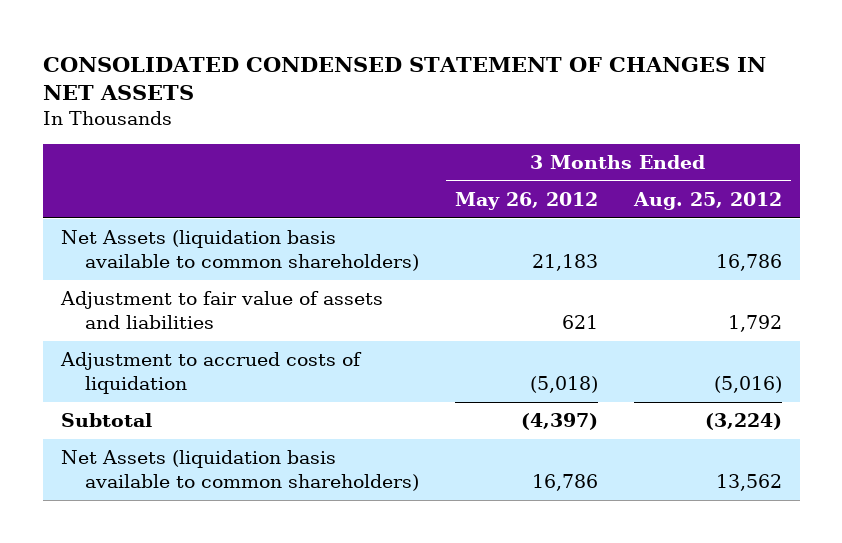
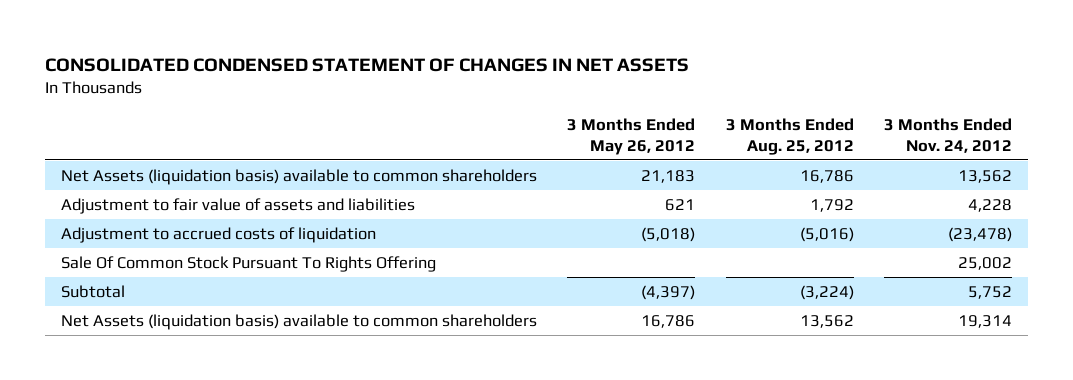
none -> [884,117,1013,153] 3 Months Ended Nov. 24, 2012
[60,230,419,272] Net Assets (liquidation basis available to common shareholders) -> [60,168,537,185] Net Assets (liquidation basis) available to common shareholders
none -> [60,255,436,272] Sale Of Common Stock Pursuant To Rights Offering
[60,450,419,492] Net Assets (liquidation basis available to common shareholders) -> [60,313,537,330] Net Assets (liquidation basis) available to common shareholders

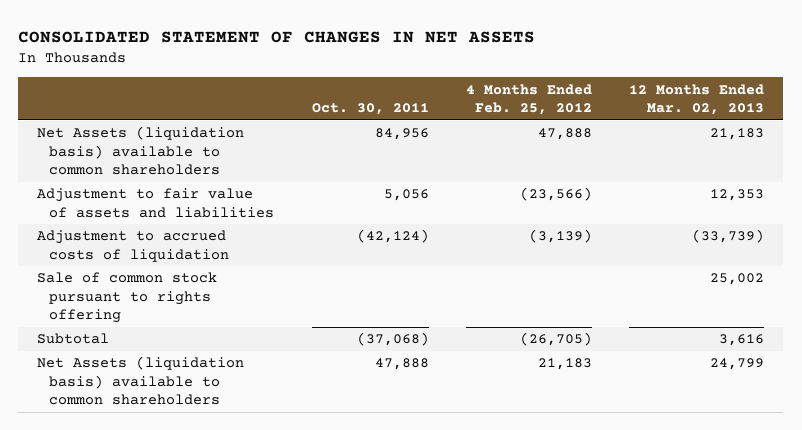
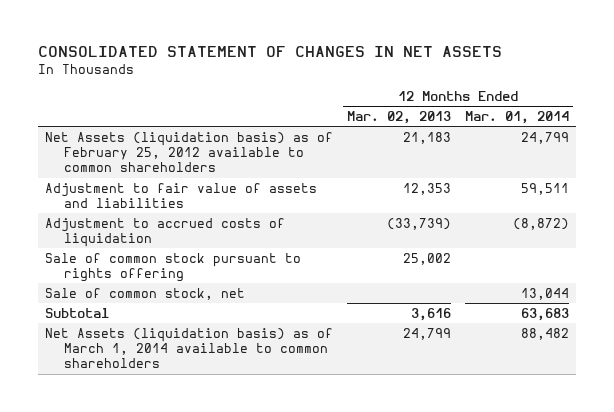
[311,102,429,115] Oct. 30, 2011 -> none
[466,83,593,115] 4 Months Ended Feb. 25, 2012 -> none
none -> [465,111,570,125] Mar. 01, 2014
[37,126,245,176] Net Assets (liquidation basis) available to common shareholders -> [44,131,333,173] Net Assets (liquidation basis) as of February 25, 2012 available to common shareholders
none -> [44,287,245,300] Sale of common stock, net
[37,356,245,406] Net Assets (liquidation basis) available to common shareholders -> [44,327,333,369] Net Assets (liquidation basis) as of March 1, 2014 available to common shareholders

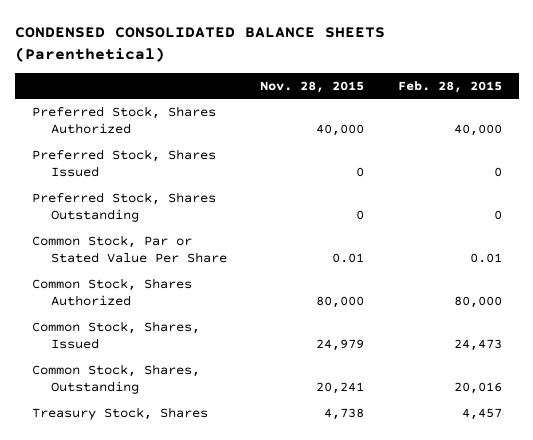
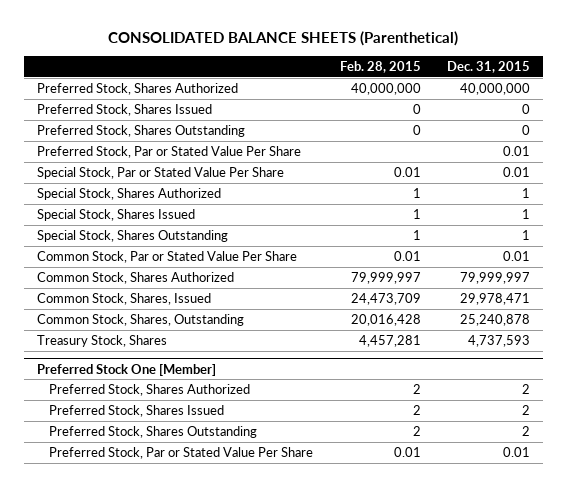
[14,26,385,62] CONDENSED CONSOLIDATED BALANCE SHEETS (Parenthetical) -> [108,31,459,47] CONSOLIDATED BALANCE SHEETS (Parenthetical)
[260,80,365,93] Nov. 28, 2015 -> none
none -> [447,61,531,74] Dec. 31, 2015
[453,124,502,137] 40,000 -> [350,82,421,95] 40,000,000
none -> [36,145,301,158] Preferred Stock, Par or Stated Value Per Share
none -> [36,166,284,179] Special Stock, Par or Stated Value Per Share
none -> [36,187,221,200] Special Stock, Shares Authorized
none -> [36,208,195,221] Special Stock, Shares Issued
none -> [36,229,228,242] Special Stock, Shares Outstanding
[453,296,502,309] 80,000 -> [350,271,421,284] 79,999,997
[453,339,502,352] 24,473 -> [350,292,421,305] 24,473,709
[453,382,502,395] 20,016 -> [350,313,421,326] 20,016,428
[461,407,502,420] 4,457 -> [358,334,421,347] 4,457,281
none -> [36,363,216,376] Preferred Stock One [Member]
none -> [49,383,251,396] Preferred Stock, Shares Authorized
none -> [49,404,225,417] Preferred Stock, Shares Issued
none -> [49,425,258,438] Preferred Stock, Shares Outstanding
none -> [49,446,314,459] Preferred Stock, Par or Stated Value Per Share

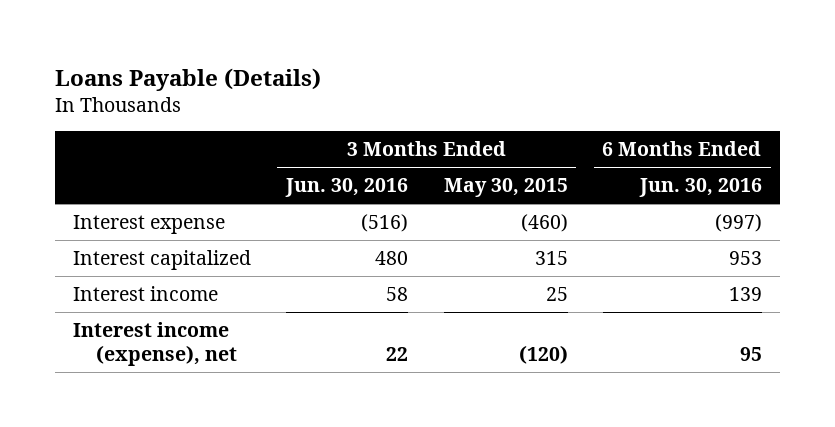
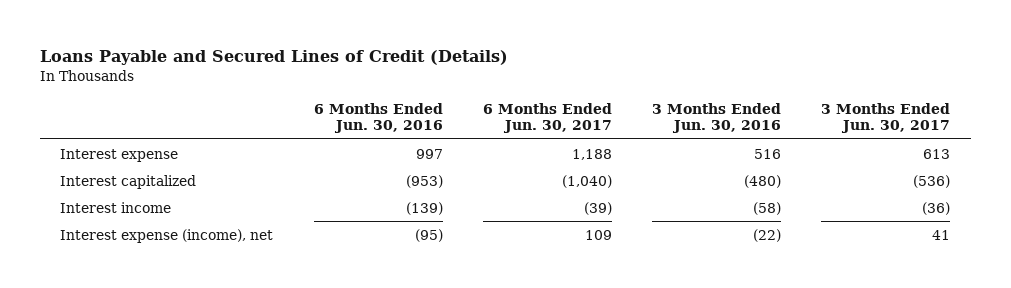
[55,67,322,91] Loans Payable (Details) -> [40,50,509,66] Loans Payable and Secured Lines of Credit (Details)
[443,178,568,198] May 30, 2015 -> none
none -> [482,102,612,134] 6 Months Ended Jun. 30, 2017
none -> [821,102,951,134] 3 Months Ended Jun. 30, 2017
[361,213,409,232] (516) -> [754,148,782,159] 516
[714,213,762,232] (997) -> [415,148,443,159] 997
[375,250,409,265] 480 -> [744,174,782,188] (480)
[728,250,762,265] 953 -> [405,174,443,188] (953)
[386,286,409,301] 58 -> [753,201,782,215] (58)
[728,286,762,301] 139 -> [405,201,443,215] (139)
[72,321,237,366] Interest income (expense), net -> [60,228,274,243] Interest expense (income), net
[386,346,409,361] 22 -> [753,228,782,242] (22)
[739,346,762,361] 95 -> [414,228,443,242] (95)

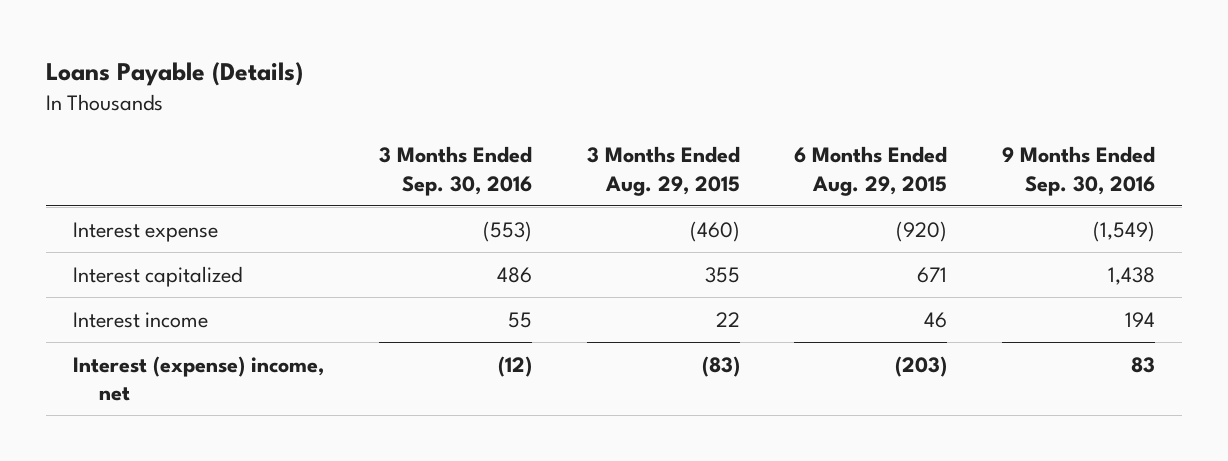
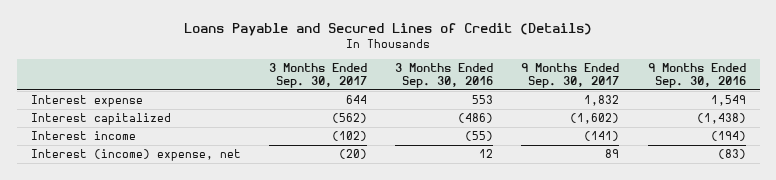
[45,62,303,87] Loans Payable (Details) -> [184,23,593,37] Loans Payable and Secured Lines of Credit (Details)
[586,145,740,196] 3 Months Ended Aug. 29, 2015 -> none
[794,145,948,196] 6 Months Ended Aug. 29, 2015 -> none
none -> [268,62,367,88] 3 Months Ended Sep. 30, 2017
none -> [521,62,620,88] 9 Months Ended Sep. 30, 2017
[482,220,532,242] (553) -> [472,95,494,105] 553
[1092,220,1155,242] (1,549) -> [710,95,746,107] 1,549
[496,266,532,283] 486 -> [458,113,494,124] (486)
[1107,266,1155,285] 1,438 -> [696,113,746,125] (1,438)
[507,311,532,328] 55 -> [465,131,494,142] (55)
[1124,311,1155,327] 194 -> [710,131,746,142] (194)
[73,355,325,402] Interest (expense) income, net -> [30,149,241,162] Interest (income) expense, net
[497,355,532,377] (12) -> [479,149,494,159] 12
[1130,356,1155,373] 83 -> [717,149,746,160] (83)

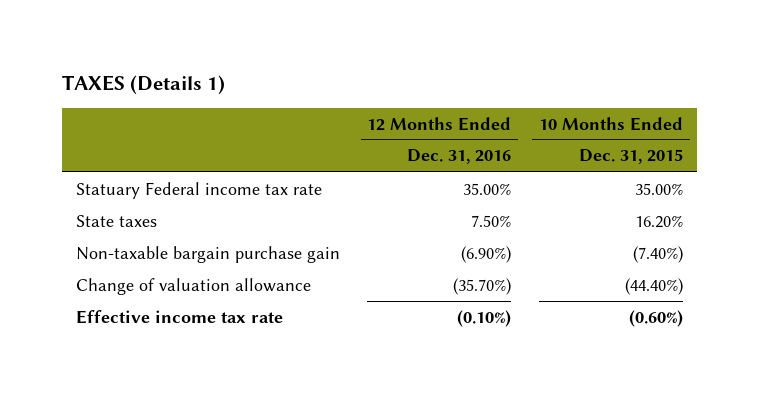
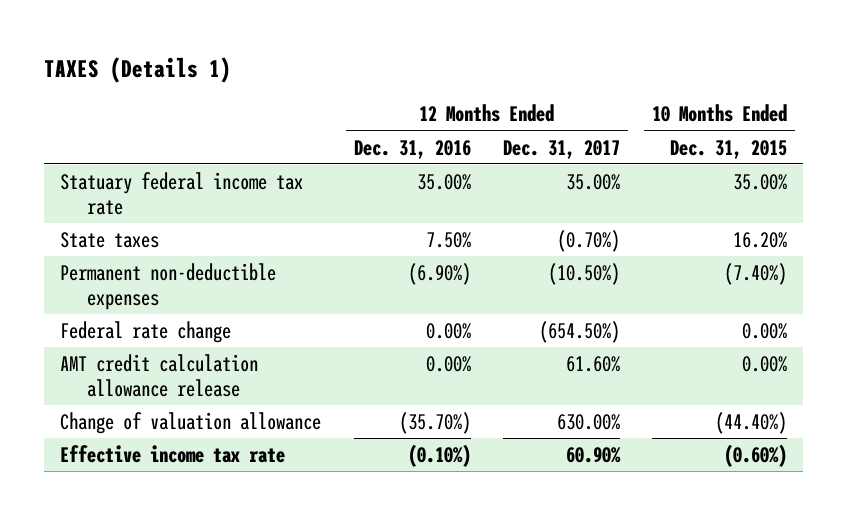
none -> [502,139,620,159] Dec. 31, 2017
[76,181,323,199] Statuary Federal income tax rate -> [60,171,304,216] Statuary federal income tax rate
[76,245,341,263] Non-taxable bargain purchase gain -> [60,262,277,311] Permanent non-deductible expenses
none -> [60,320,232,343] Federal rate change
none -> [60,353,259,398] AMT credit calculation allowance release

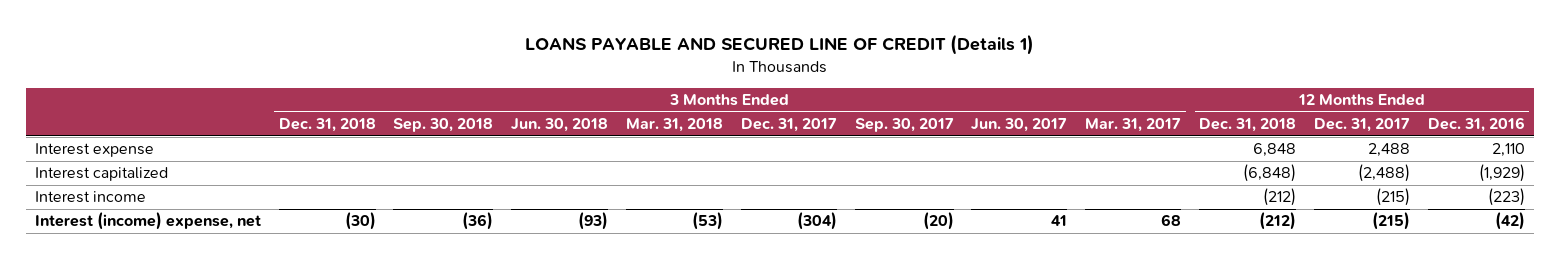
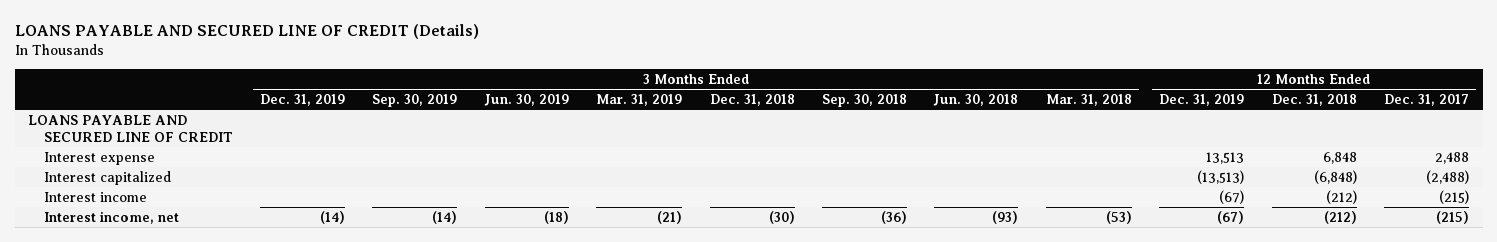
[524,34,1034,56] LOANS PAYABLE AND SECURED LINE OF CREDIT (Details 1) -> [14,24,479,40] LOANS PAYABLE AND SECURED LINE OF CREDIT (Details)
[740,117,837,132] Dec. 31, 2017 -> none
[854,117,954,132] Sep. 30, 2017 -> none
[971,117,1068,132] Jun. 30, 2017 -> none
[1085,117,1182,132] Mar. 31, 2017 -> none
[1427,116,1525,132] Dec. 31, 2016 -> none
none -> [260,94,346,107] Dec. 31, 2019
none -> [372,94,458,108] Sep. 30, 2019
none -> [483,94,569,107] Jun. 30, 2019
none -> [596,94,683,107] Mar. 31, 2019
none -> [1159,94,1245,107] Dec. 31, 2019
none -> [28,114,233,142] LOANS PAYABLE AND SECURED LINE OF CREDIT
[34,212,261,231] Interest (income) expense, net -> [43,210,179,224] Interest income, net

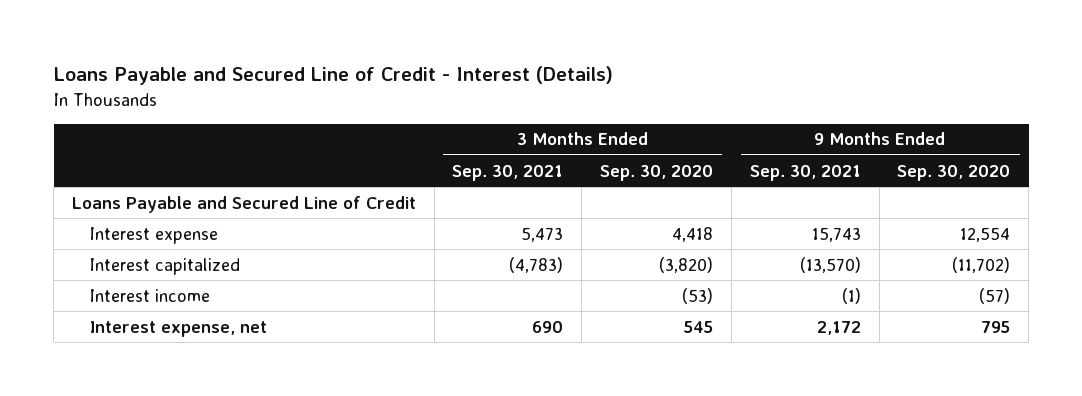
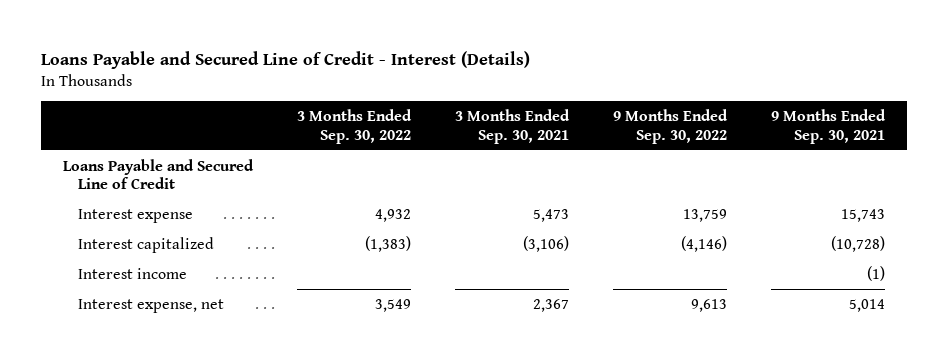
[600,164,714,181] Sep. 30, 2020 -> none
[897,164,1011,181] Sep. 30, 2020 -> none
none -> [297,109,413,144] 3 Months Ended Sep. 30, 2022
none -> [613,109,729,144] 9 Months Ended Sep. 30, 2022
[509,256,564,273] (4,783) -> [523,235,570,252] (3,106)
[799,256,861,273] (13,570) -> [831,235,886,252] (10,728)
[532,320,564,333] 690 -> [533,298,570,312] 2,367
[816,320,861,335] 2,172 -> [849,298,886,312] 5,014

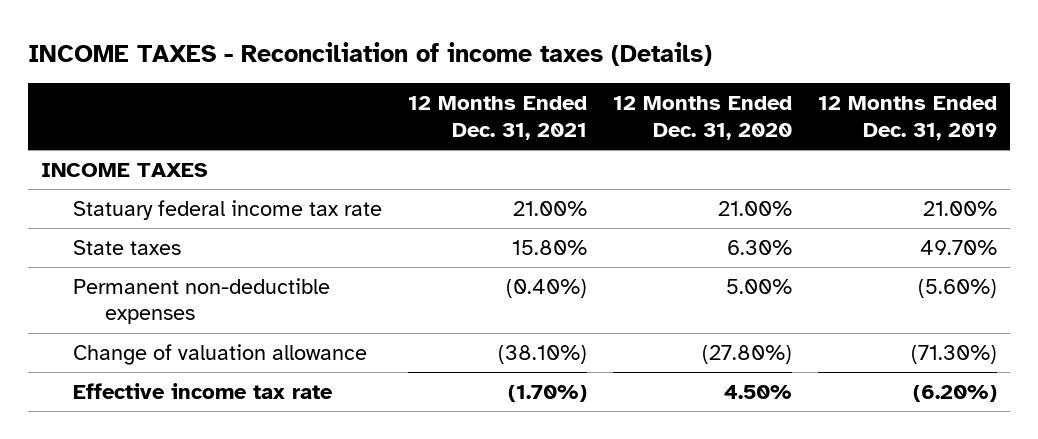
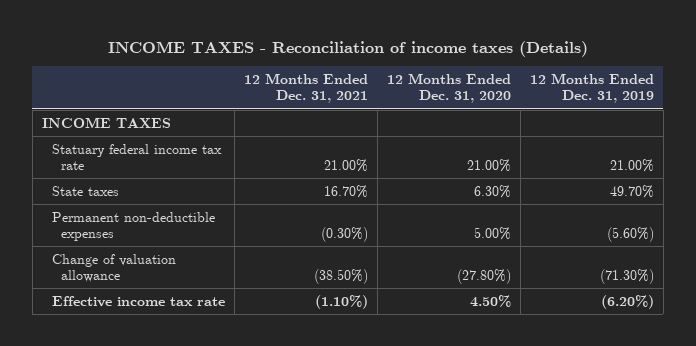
[511,240,587,256] 15.80% -> [323,184,368,198] 16.70%
[505,279,587,299] (0.40%) -> [320,226,368,242] (0.30%)
[497,345,587,365] (38.10%) -> [313,268,368,284] (38.50%)
[507,385,587,403] (1.70%) -> [314,294,368,309] (1.10%)

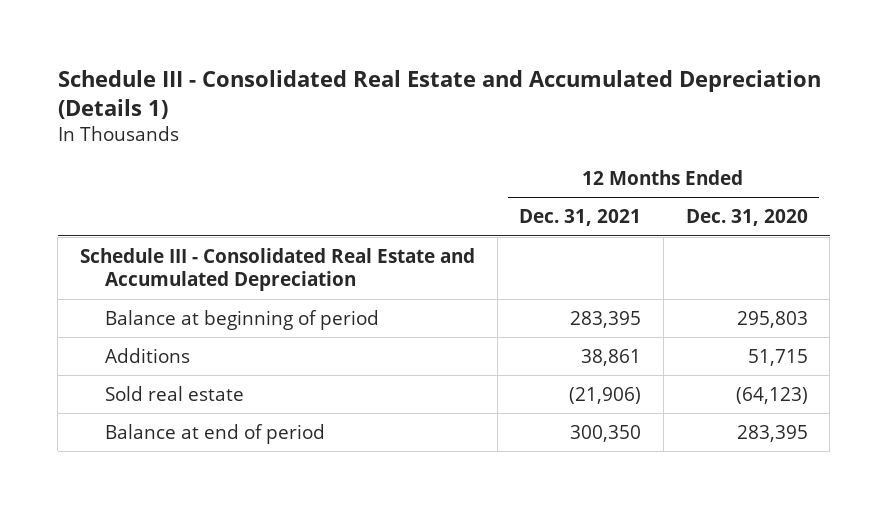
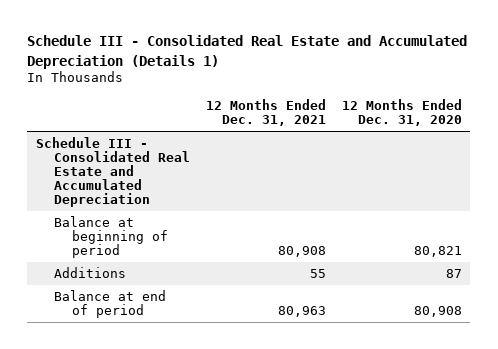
[104,385,244,401] Sold real estate -> none
[570,310,642,328] 283,395 -> [277,246,326,258] 80,908
[736,310,808,328] 295,803 -> [414,246,463,258] 80,821
[581,348,642,366] 38,861 -> [309,268,326,278] 55
[747,348,808,366] 51,715 -> [446,268,463,278] 87
[570,424,642,442] 300,350 -> [277,305,326,317] 80,963
[736,424,808,442] 283,395 -> [414,305,463,317] 80,908

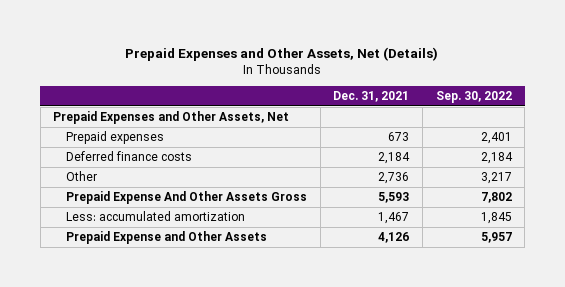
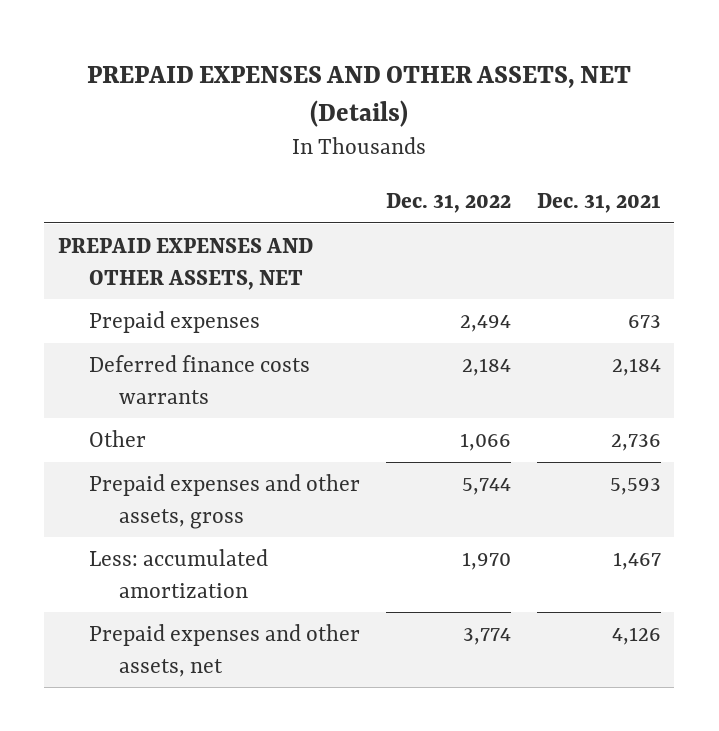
[125,47,439,62] Prepaid Expenses and Other Assets, Net (Details) -> [87,65,632,128] PREPAID EXPENSES AND OTHER ASSETS, NET (Details)
[435,91,512,104] Sep. 30, 2022 -> none
none -> [385,192,511,213] Dec. 31, 2022
[53,111,290,125] Prepaid Expenses and Other Assets, Net -> [57,237,313,290] PREPAID EXPENSES AND OTHER ASSETS, NET
[66,151,193,162] Deferred finance costs -> [88,354,310,404] Deferred finance costs warrants
[66,191,308,205] Prepaid Expense And Other Assets Gross -> [88,473,360,529] Prepaid expenses and other assets, gross
[66,231,268,245] Prepaid Expense and Other Assets -> [88,623,360,677] Prepaid expenses and other assets, net

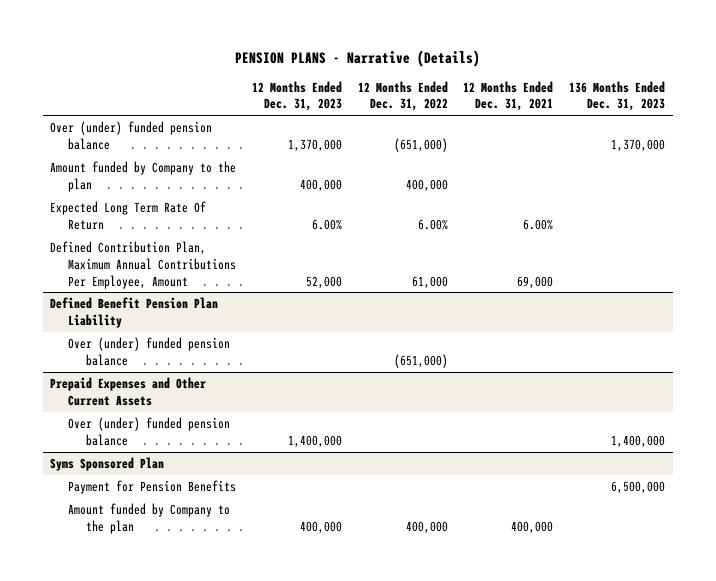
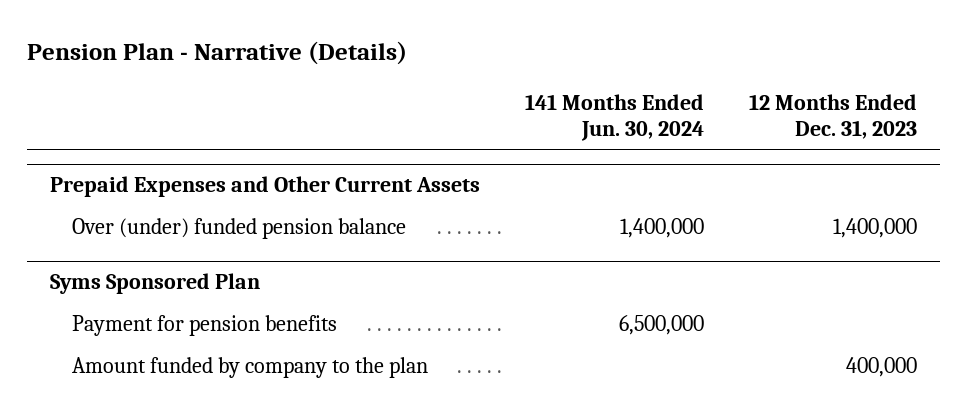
[234,49,480,67] PENSION PLANS - Narrative (Details) -> [27,41,408,66] Pension Plan - Narrative (Details)
[357,80,448,112] 12 Months Ended Dec. 31, 2022 -> none
[463,80,554,112] 12 Months Ended Dec. 31, 2021 -> none
[569,80,666,112] 136 Months Ended Dec. 31, 2023 -> none
none -> [524,93,704,141] 141 Months Ended Jun. 30, 2024
[50,120,213,150] Over (under) funded pension balance -> none
[50,160,237,192] Amount funded by Company to the plan -> none
[50,200,207,230] Expected Long Term Rate Of Return -> none
[50,240,237,289] Defined Contribution Plan, Maximum Annual Contributions Per Employee, Amount -> none
[50,296,219,328] Defined Benefit Pension Plan Liability -> none
[68,336,231,366] Over (under) funded pension balance -> none
[68,479,237,494] Payment for Pension Benefits -> [72,315,338,337] Payment for pension benefits
[68,502,231,534] Amount funded by Company to the plan -> [72,357,429,379] Amount funded by company to the plan

